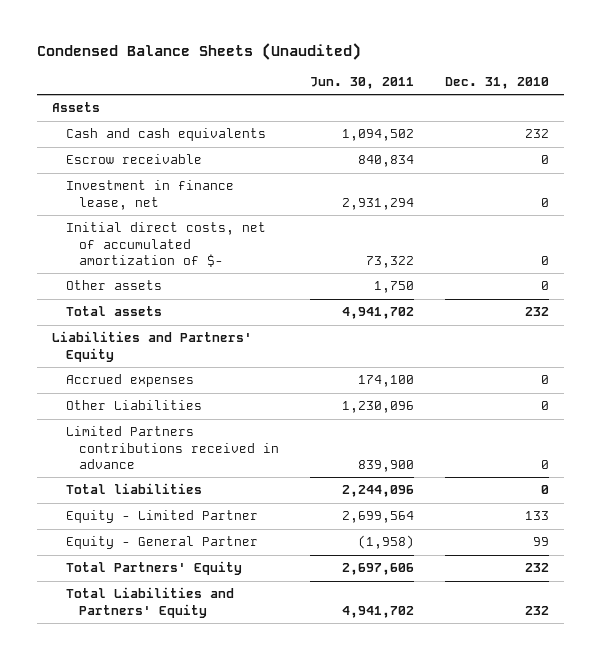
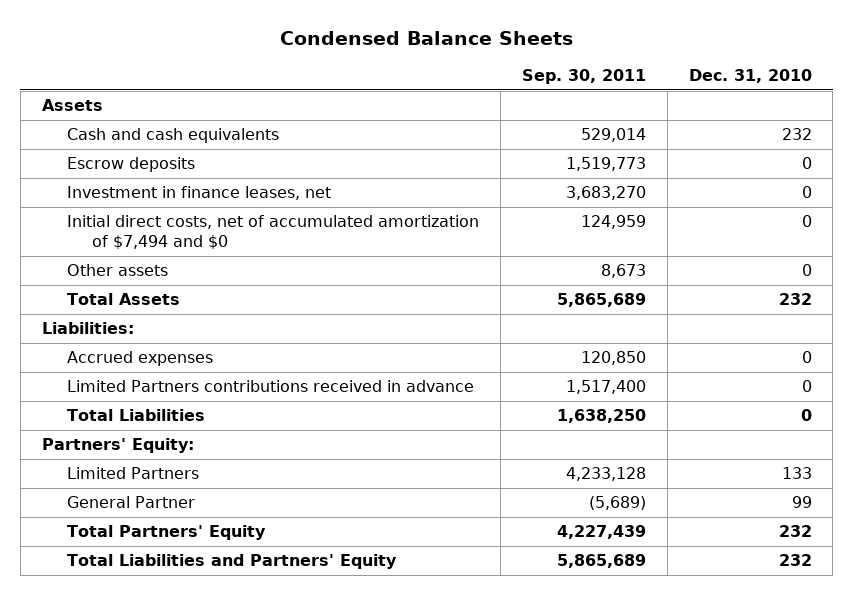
[36,43,361,61] Condensed Balance Sheets (Unaudited) -> [279,31,573,46] Condensed Balance Sheets
[310,77,415,90] Jun. 30, 2011 -> none
none -> [521,69,646,85] Sep. 30, 2011
[65,154,202,165] Escrow receivable -> none
none -> [66,157,195,173] Escrow deposits
[65,180,234,210] Investment in finance lease, net -> [66,186,331,201] Investment in finance leases, net
[65,222,266,267] Initial direct costs, net of accumulated amortization of $- -> [66,215,479,250] Initial direct costs, net of accumulated amortization of $7,494 and $0
[52,331,253,362] Liabilities and Partners' Equity -> none
[65,306,162,317] Total assets -> [66,293,180,306] Total Assets
none -> [41,322,134,335] Liabilities:
[65,400,202,411] Other Liabilities -> none
[65,483,202,495] Total liabilities -> [66,409,205,422] Total Liabilities
none -> [41,438,194,454] Partners' Equity:
[65,510,258,524] Equity - Limited Partner -> [66,467,199,480] Limited Partners
[65,536,258,550] Equity - General Partner -> [66,496,195,509] General Partner

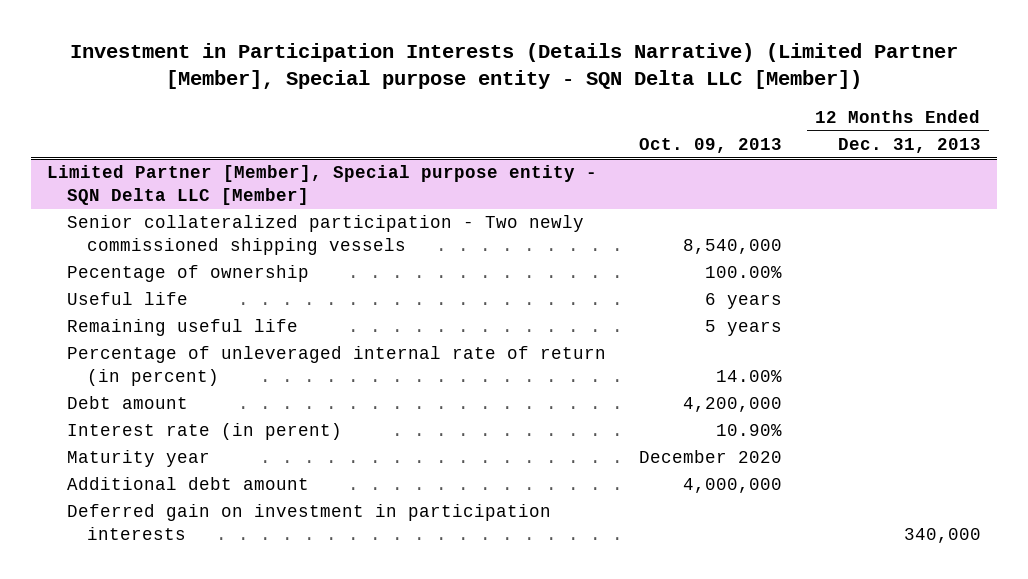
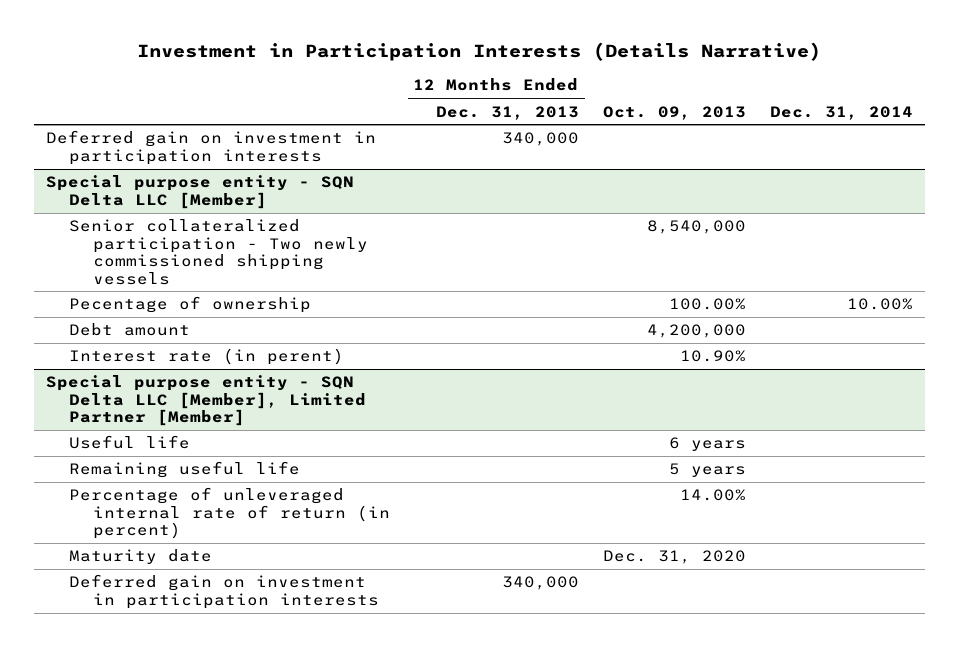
[70,43,959,90] Investment in Participation Interests (Details Narrative) (Limited Partner [Member], Special purpose entity - SQN Delta LLC [Member]) -> [137,42,822,62] Investment in Participation Interests (Details Narrative)
none -> [769,105,913,120] Dec. 31, 2014
none -> [45,130,376,165] Deferred gain on investment in participation interests
[47,165,598,205] Limited Partner [Member], Special purpose entity - SQN Delta LLC [Member] -> [45,175,354,209] Special purpose entity - SQN Delta LLC [Member]
none -> [69,323,191,337] Debt amount
none -> [69,348,345,366] Interest rate (in perent)
none -> [45,375,367,427] Special purpose entity - SQN Delta LLC [Member], Limited Partner [Member]
[67,396,189,410] Debt amount -> none
[67,423,343,441] Interest rate (in perent) -> none
[67,450,211,468] Maturity year -> none
[67,477,310,491] Additional debt amount -> none
none -> [69,549,213,565] Maturity date

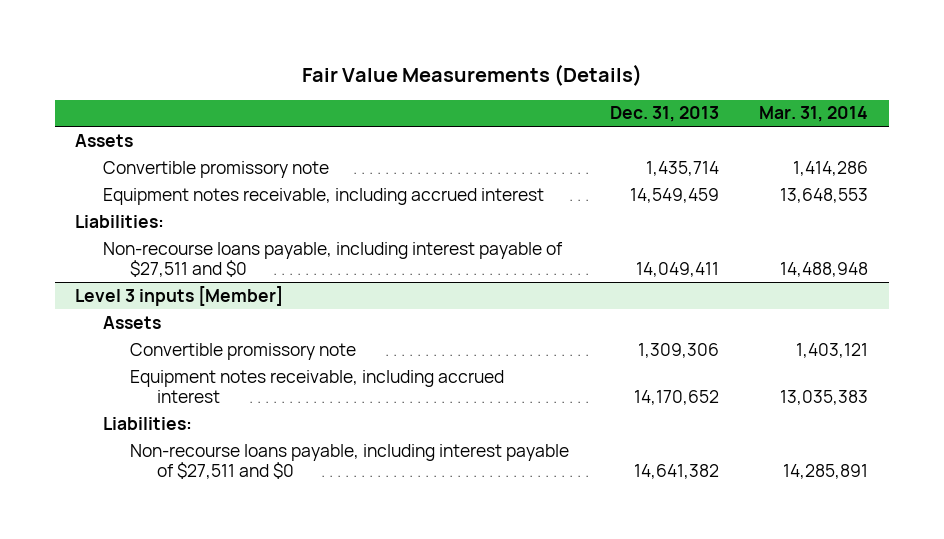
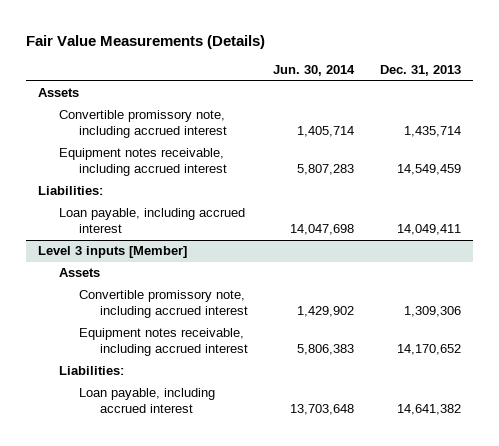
[759,106,869,123] Mar. 31, 2014 -> none
none -> [273,65,356,77] Jun. 30, 2014
[102,160,329,178] Convertible promissory note -> [58,110,228,139] Convertible promissory note, including accrued interest
[102,241,563,278] Non-recourse loans payable, including interest payable of $27,511 and $0 -> [58,208,245,234] Loan payable, including accrued interest
[129,342,356,360] Convertible promissory note -> [79,290,248,319] Convertible promissory note, including accrued interest
[129,443,569,480] Non-recourse loans payable, including interest payable of $27,511 and $0 -> [79,388,216,414] Loan payable, including accrued interest

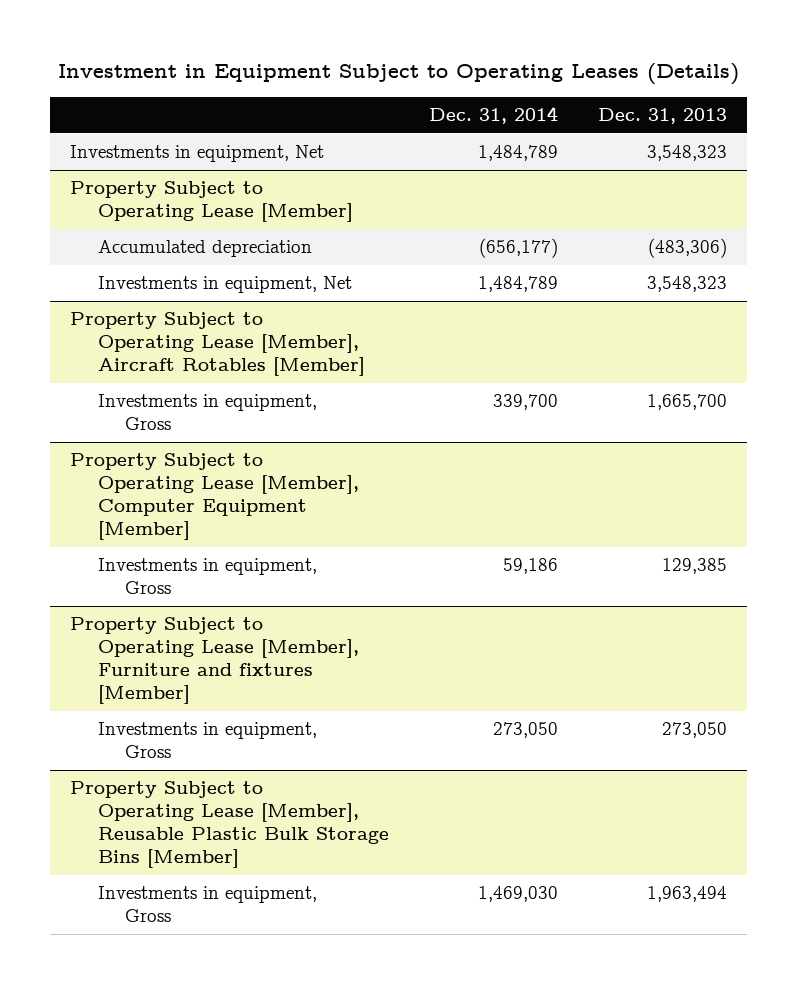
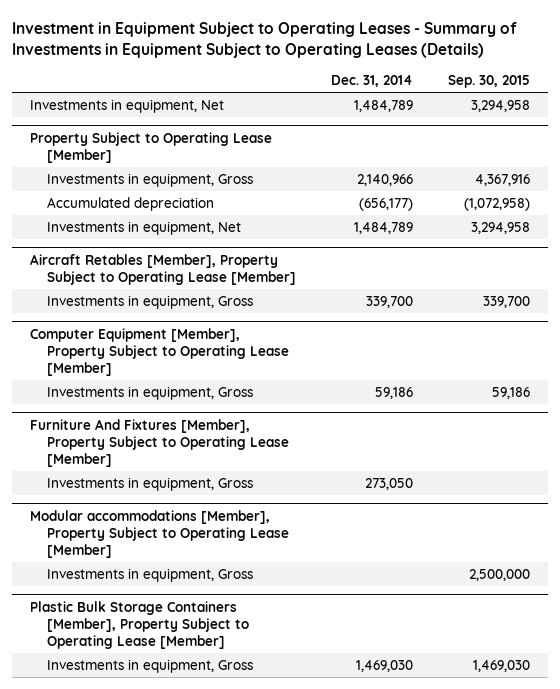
[57,63,739,86] Investment in Equipment Subject to Operating Leases (Details) -> [12,21,518,58] Investment in Equipment Subject to Operating Leases - Summary of Investments in Equipment Subject to Operating Leases (Details)
[598,107,728,124] Dec. 31, 2013 -> none
none -> [448,75,531,89] Sep. 30, 2015
none -> [47,172,254,187] Investments in equipment, Gross
[69,312,365,377] Property Subject to Operating Lease [Member], Aircraft Rotables [Member] -> [29,253,297,285] Aircraft Retables [Member], Property Subject to Operating Lease [Member]
[69,453,359,541] Property Subject to Operating Lease [Member], Computer Equipment [Member] -> [29,327,290,377] Computer Equipment [Member], Property Subject to Operating Lease [Member]
[69,617,359,705] Property Subject to Operating Lease [Member], Furniture and fixtures [Member] -> [29,418,290,468] Furniture And Fixtures [Member], Property Subject to Operating Lease [Member]
none -> [29,509,290,559] Modular accommodations [Member], Property Subject to Operating Lease [Member]
none -> [47,567,254,582] Investments in equipment, Gross
[69,781,389,869] Property Subject to Operating Lease [Member], Reusable Plastic Bulk Storage Bins [Member] -> [29,600,250,650] Plastic Bulk Storage Containers [Member], Property Subject to Operating Lease [Member]

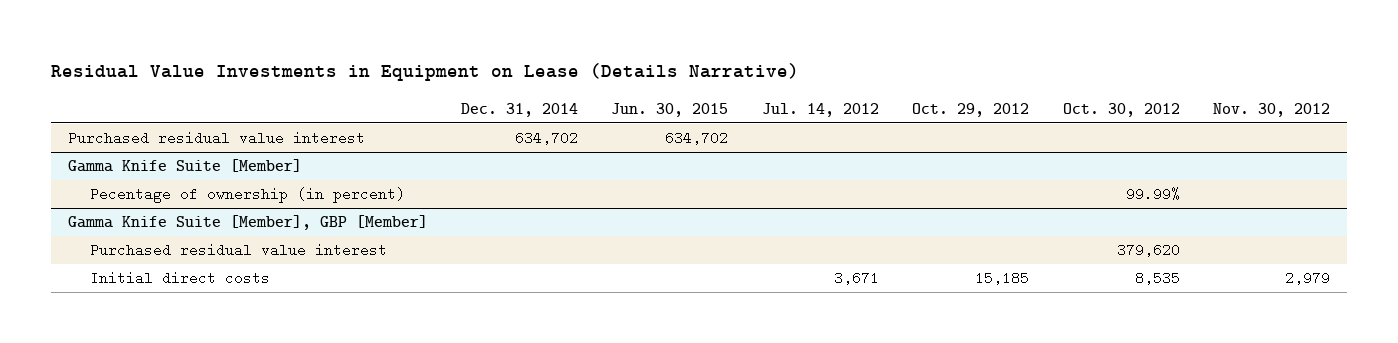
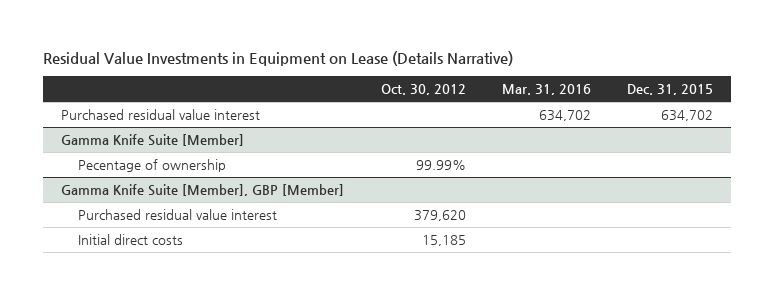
[461,102,579,117] Dec. 31, 2014 -> none
[611,102,729,117] Jun. 30, 2015 -> none
[761,102,879,117] Jul. 14, 2012 -> none
[912,102,1030,117] Oct. 29, 2012 -> none
[1213,102,1331,117] Nov. 30, 2012 -> none
none -> [501,84,591,96] Mar. 31, 2016
none -> [627,84,714,96] Dec. 31, 2015
[89,187,405,204] Pecentage of ownership (in percent) -> [78,159,227,173] Pecentage of ownership
[1134,271,1180,286] 8,535 -> [421,235,466,247] 15,185

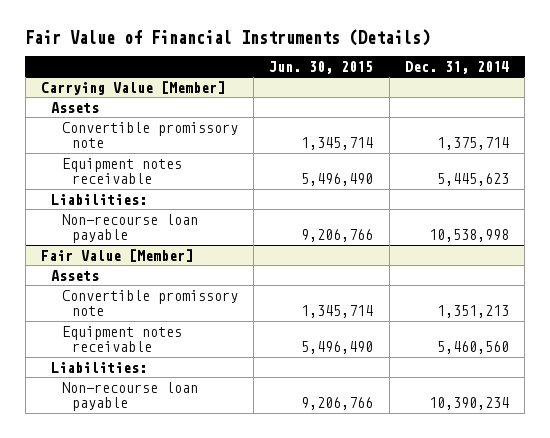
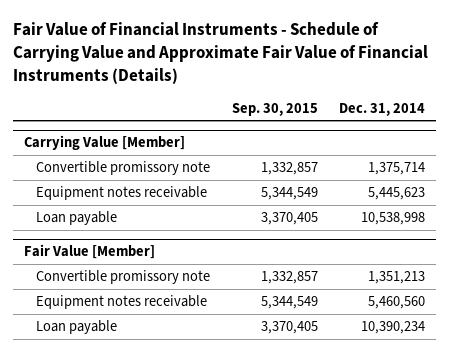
[25,28,431,46] Fair Value of Financial Instruments (Details) -> [12,22,428,84] Fair Value of Financial Instruments - Schedule of Carrying Value and Approximate Fair Value of Financial Instruments (Details)
[269,60,374,74] Jun. 30, 2015 -> none
none -> [231,102,318,116] Sep. 30, 2015
[51,101,100,113] Assets -> none
[51,193,148,205] Liabilities: -> none
[61,213,198,244] Non-recourse loan payable -> [35,211,117,226] Loan payable
[51,269,100,281] Assets -> none
[51,361,148,373] Liabilities: -> none
[61,381,198,412] Non-recourse loan payable -> [35,320,117,335] Loan payable

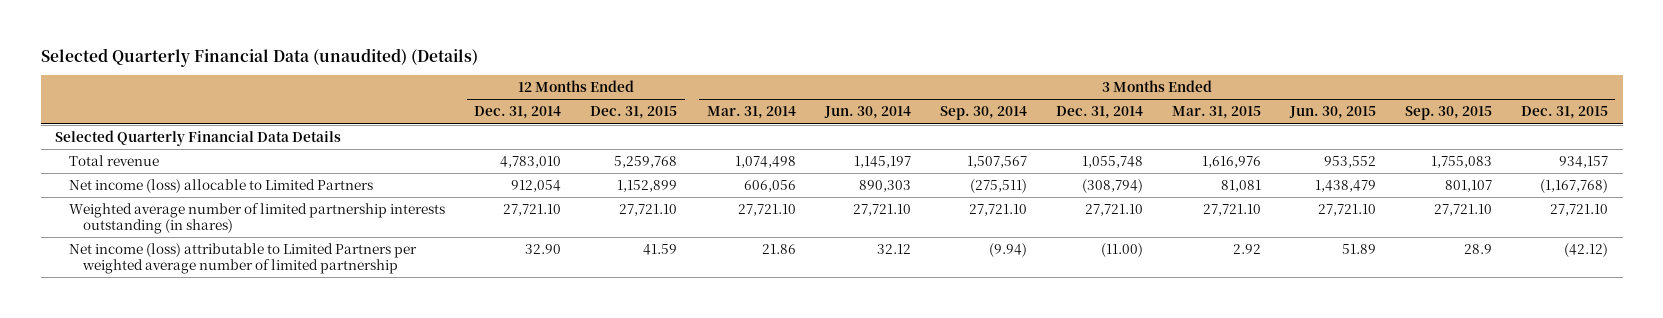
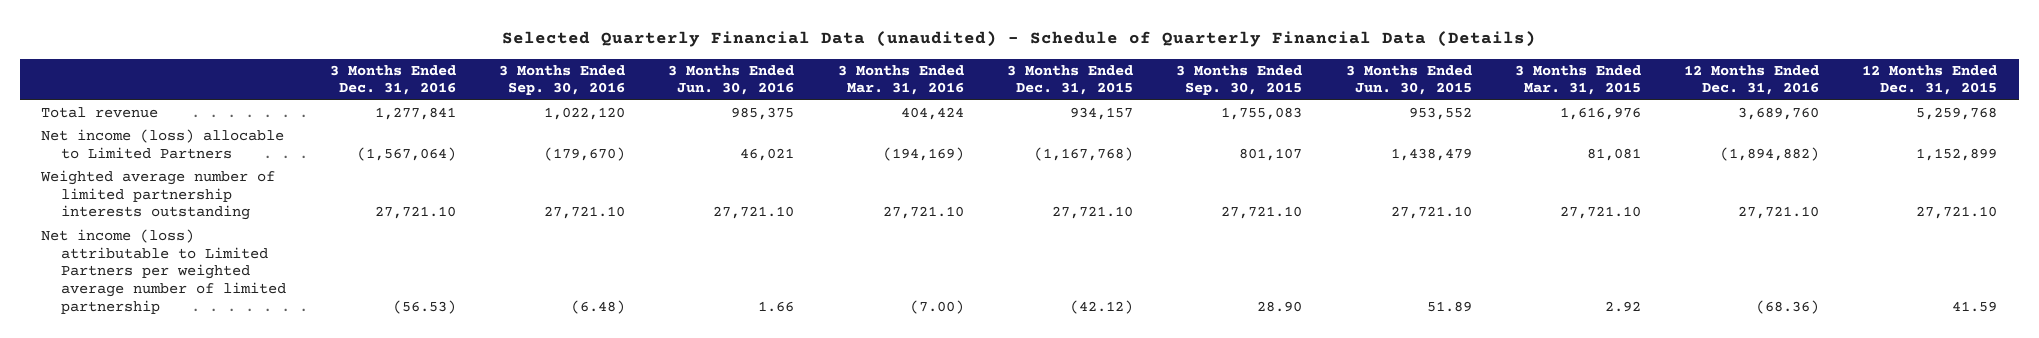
[40,47,478,67] Selected Quarterly Financial Data (unaudited) (Details) -> [502,31,1537,48] Selected Quarterly Financial Data (unaudited) - Schedule of Quarterly Financial Data (Details)
[474,106,562,120] Dec. 31, 2014 -> none
[706,106,796,120] Mar. 31, 2014 -> none
[823,106,911,120] Jun. 30, 2014 -> none
[939,106,1027,121] Sep. 30, 2014 -> none
[1055,106,1143,120] Dec. 31, 2014 -> none
none -> [329,64,456,96] 3 Months Ended Dec. 31, 2016
none -> [498,64,625,96] 3 Months Ended Sep. 30, 2016
none -> [668,64,795,96] 3 Months Ended Jun. 30, 2016
none -> [837,64,964,96] 3 Months Ended Mar. 31, 2016
none -> [1684,64,1820,96] 12 Months Ended Dec. 31, 2016
[55,130,342,147] Selected Quarterly Financial Data Details -> none
[69,203,446,234] Weighted average number of limited partnership interests outstanding (in shares) -> [40,170,276,221] Weighted average number of limited partnership interests outstanding
[1463,244,1492,255] 28.9 -> [1257,300,1303,312] 28.90

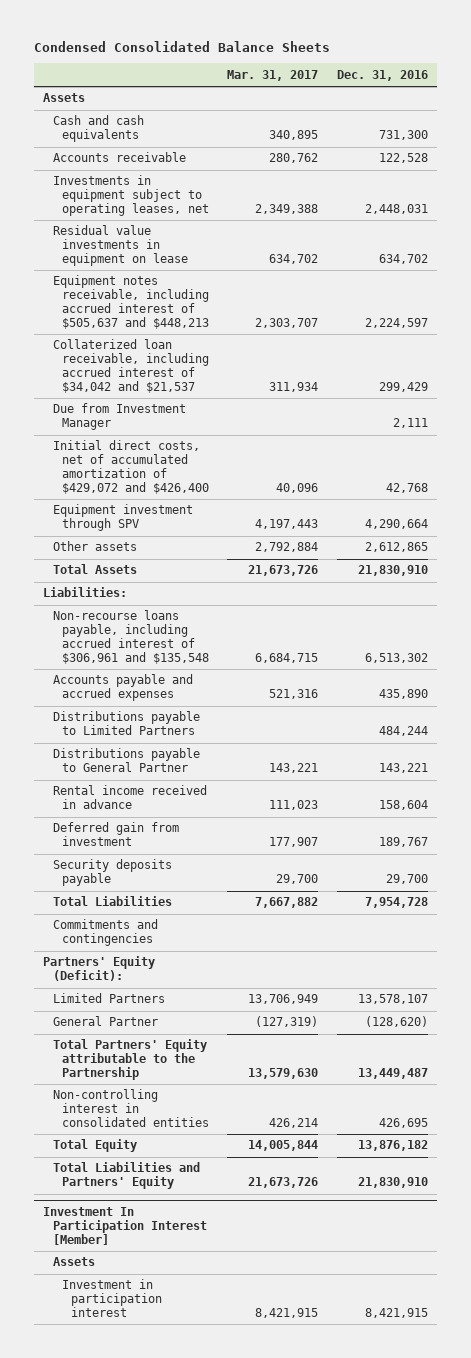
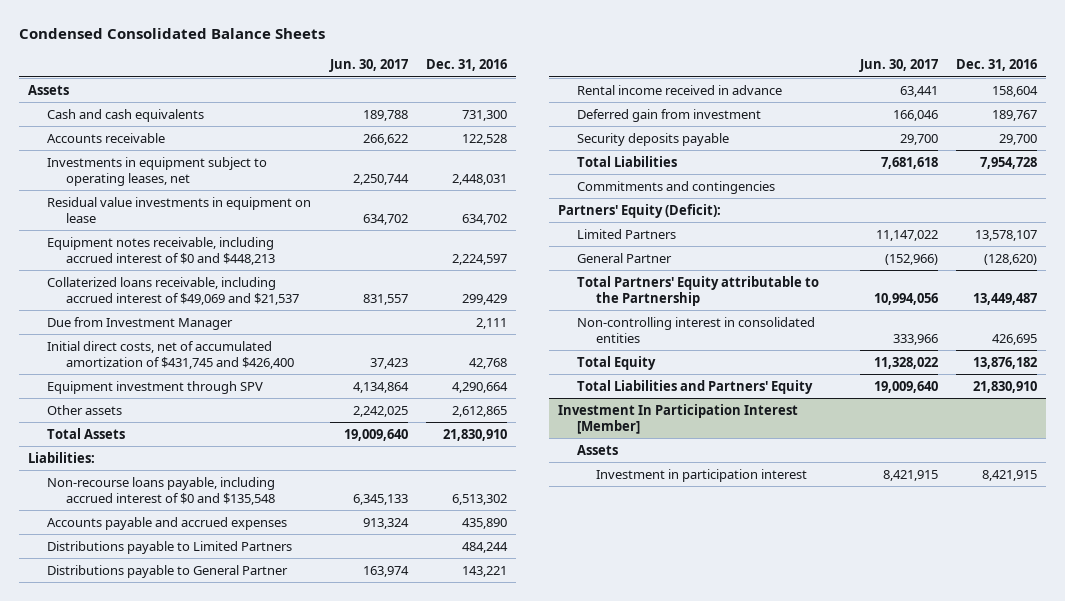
[227,69,319,81] Mar. 31, 2017 -> none
none -> [328,59,408,73] Jun. 30, 2017
[52,275,209,330] Equipment notes receivable, including accrued interest of $505,637 and $448,213 -> [47,236,276,265] Equipment notes receivable, including accrued interest of $0 and $448,213
[52,339,209,394] Collaterized loan receivable, including accrued interest of $34,042 and $21,537 -> [47,276,300,305] Collaterized loans receivable, including accrued interest of $49,069 and $21,537
[52,440,209,495] Initial direct costs, net of accumulated amortization of $429,072 and $426,400 -> [47,340,295,369] Initial direct costs, net of accumulated amortization of $431,745 and $426,400
[52,610,209,665] Non-recourse loans payable, including accrued interest of $306,961 and $135,548 -> [47,476,276,505] Non-recourse loans payable, including accrued interest of $0 and $135,548

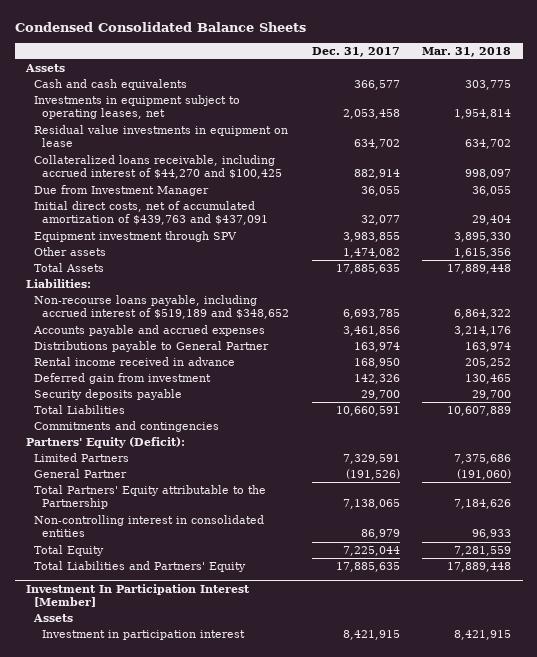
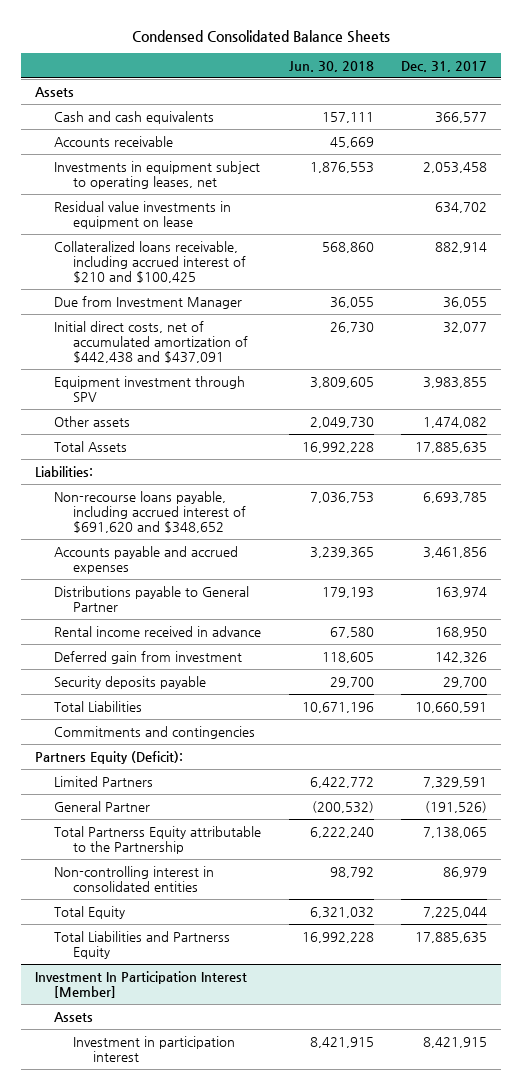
[422,46,512,57] Mar. 31, 2018 -> none
none -> [288,60,374,72] Jun. 30, 2018
none -> [54,135,174,147] Accounts receivable
[34,155,283,180] Collateralized loans receivable, including accrued interest of $44,270 and $100,425 -> [54,240,247,284] Collateralized loans receivable, including accrued interest of $210 and $100,425
[34,201,269,226] Initial direct costs, net of accumulated amortization of $439,763 and $437,091 -> [54,320,249,364] Initial direct costs, net of accumulated amortization of $442,438 and $437,091
[34,295,290,320] Non-recourse loans payable, including accrued interest of $519,189 and $348,652 -> [54,490,247,534] Non-recourse loans payable, including accrued interest of $691,620 and $348,652
[25,437,185,449] Partners' Equity (Deficit): -> [35,750,184,764] Partners Equity (Deficit):
[34,485,267,510] Total Partners' Equity attributable to the Partnership -> [54,825,262,855] Total Partnerss Equity attributable to the Partnership
[34,561,247,573] Total Liabilities and Partners' Equity -> [54,930,231,960] Total Liabilities and Partnerss Equity

